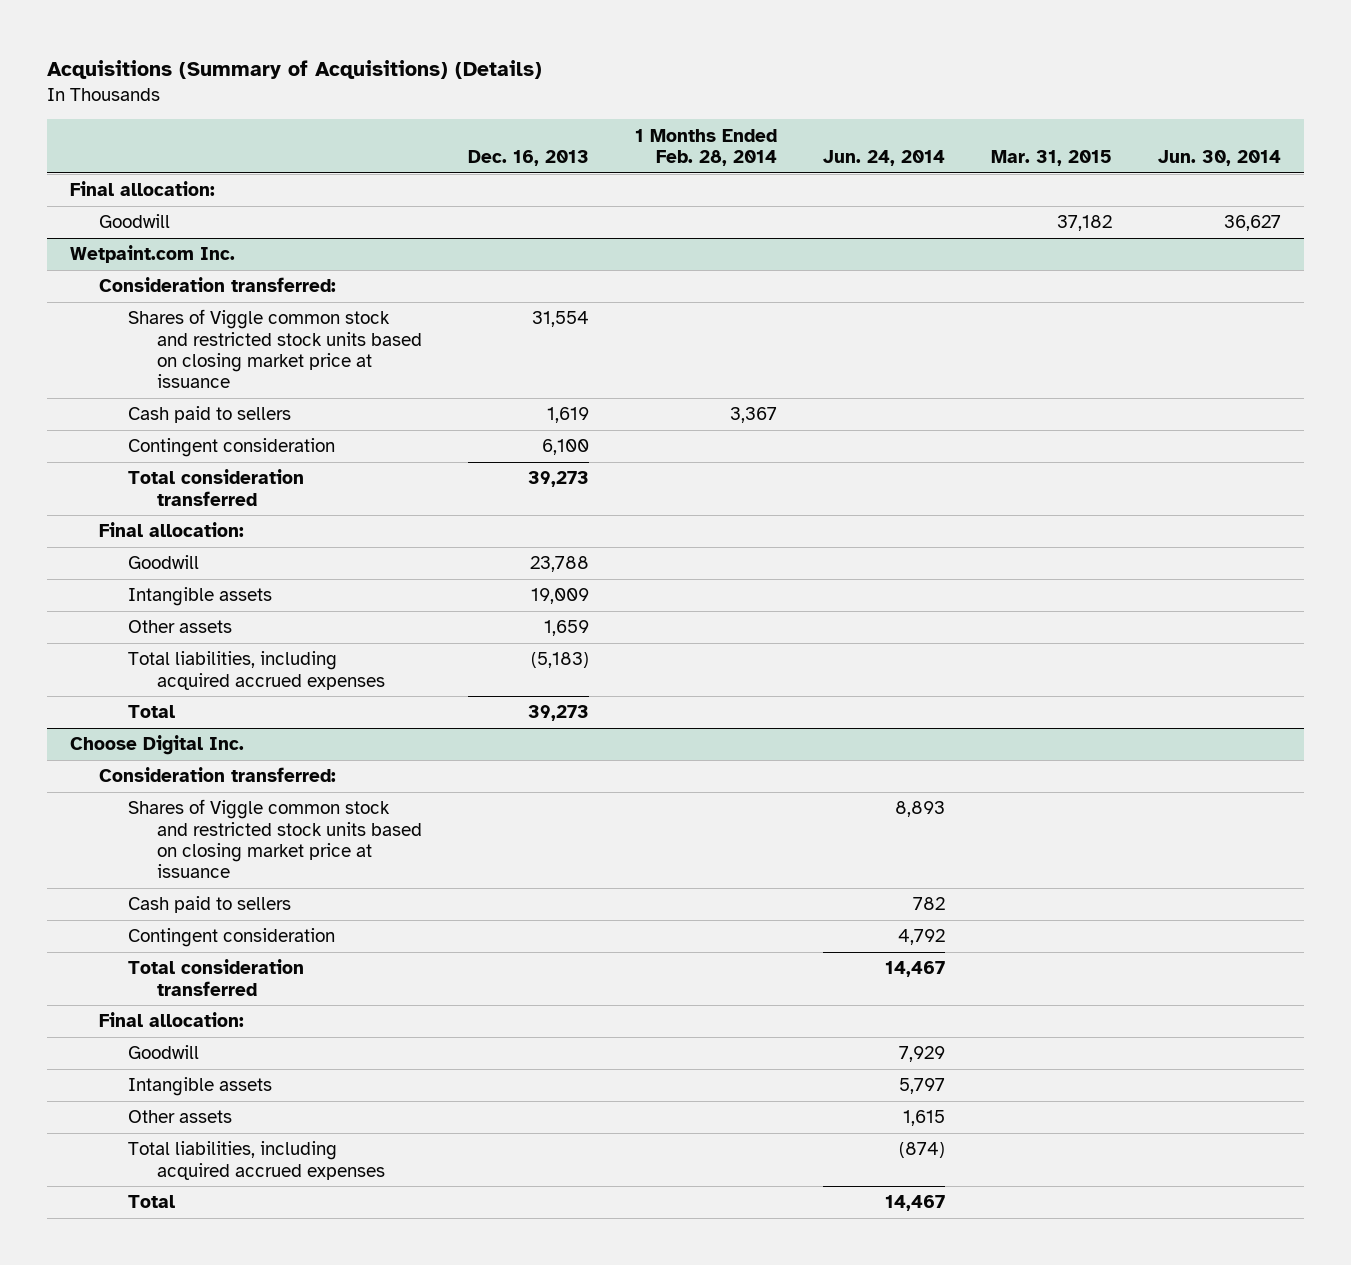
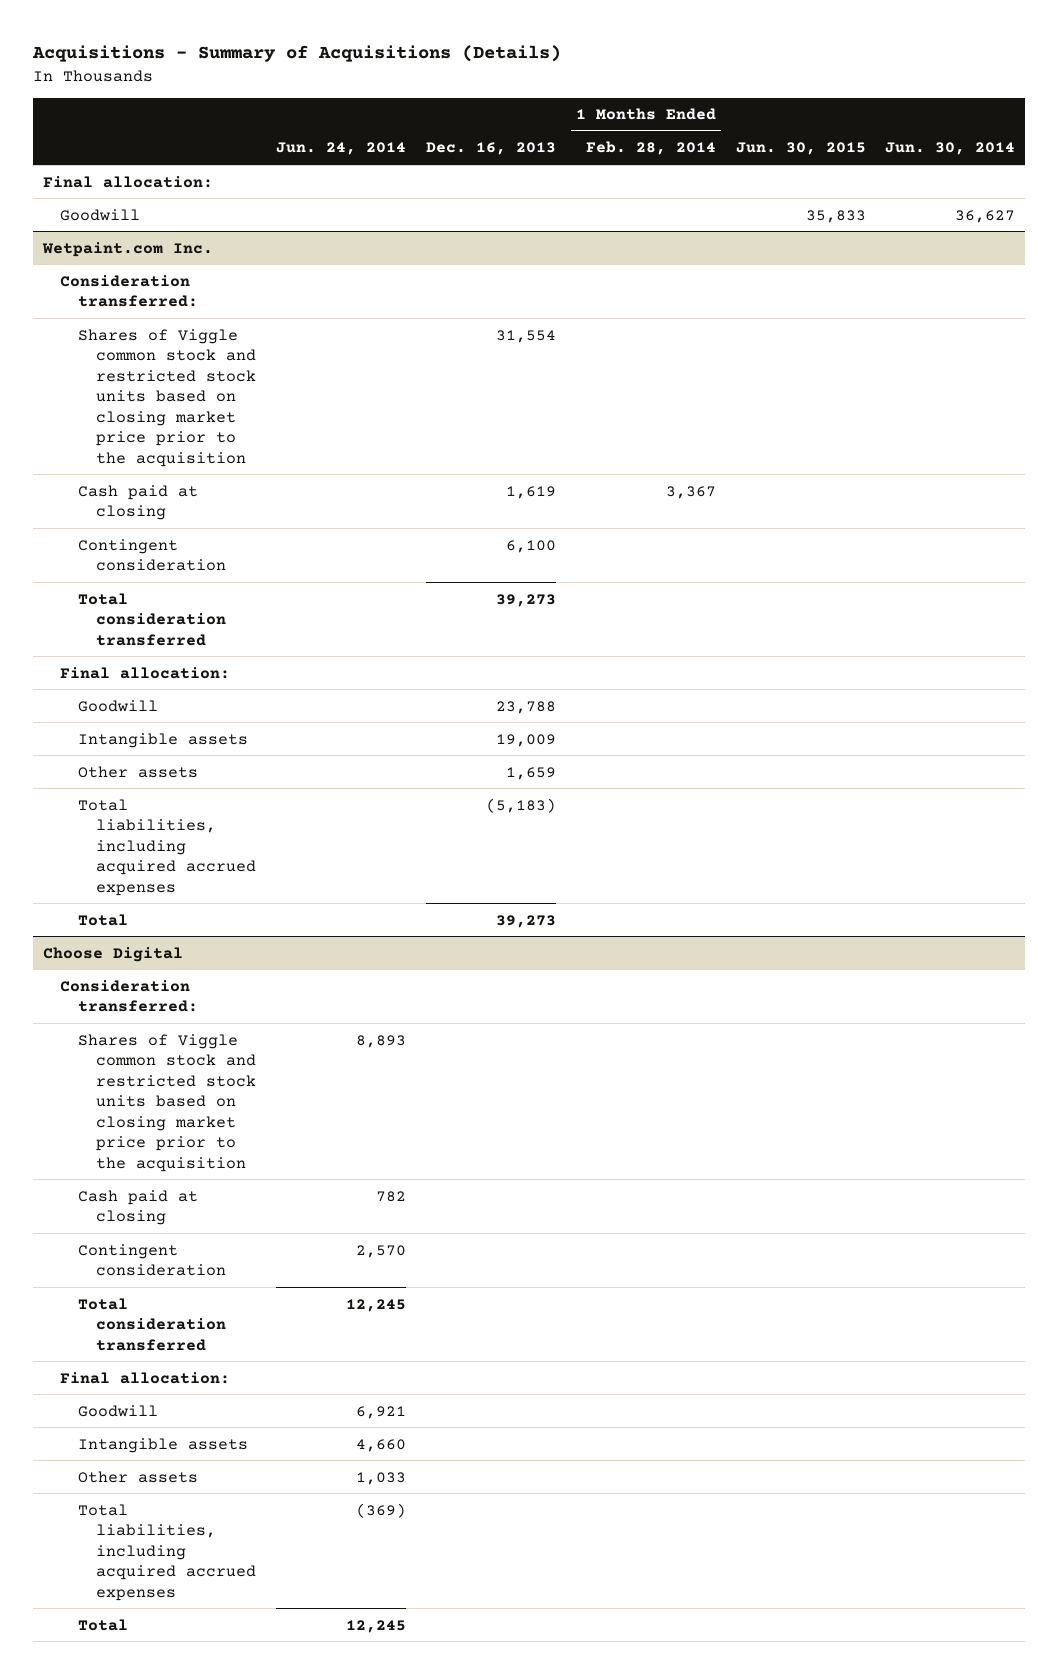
[47,60,543,80] Acquisitions (Summary of Acquisitions) (Details) -> [31,45,561,63] Acquisitions - Summary of Acquisitions (Details)
[990,150,1112,167] Mar. 31, 2015 -> none
none -> [735,142,866,156] Jun. 30, 2015
[128,309,422,389] Shares of Viggle common stock and restricted stock units based on closing market price at issuance -> [78,328,257,467] Shares of Viggle common stock and restricted stock units based on closing market price prior to the acquisition
[128,406,292,424] Cash paid to sellers -> [78,484,199,521] Cash paid at closing
[70,735,245,756] Choose Digital Inc. -> [42,946,183,962] Choose Digital
[128,799,422,879] Shares of Viggle common stock and restricted stock units based on closing market price at issuance -> [78,1033,257,1172] Shares of Viggle common stock and restricted stock units based on closing market price prior to the acquisition
[128,896,292,914] Cash paid to sellers -> [78,1189,199,1226] Cash paid at closing
[897,929,945,946] 4,792 -> [356,1244,407,1258] 2,570
[884,961,945,978] 14,467 -> [346,1298,407,1312] 12,245
[898,1046,945,1063] 7,929 -> [356,1405,407,1419] 6,921
[898,1078,945,1095] 5,797 -> [356,1438,407,1452] 4,660
[902,1110,945,1127] 1,615 -> [356,1471,407,1485] 1,033
[898,1142,945,1159] (874) -> [356,1502,407,1518] (369)
[884,1195,945,1212] 14,467 -> [346,1619,407,1633] 12,245

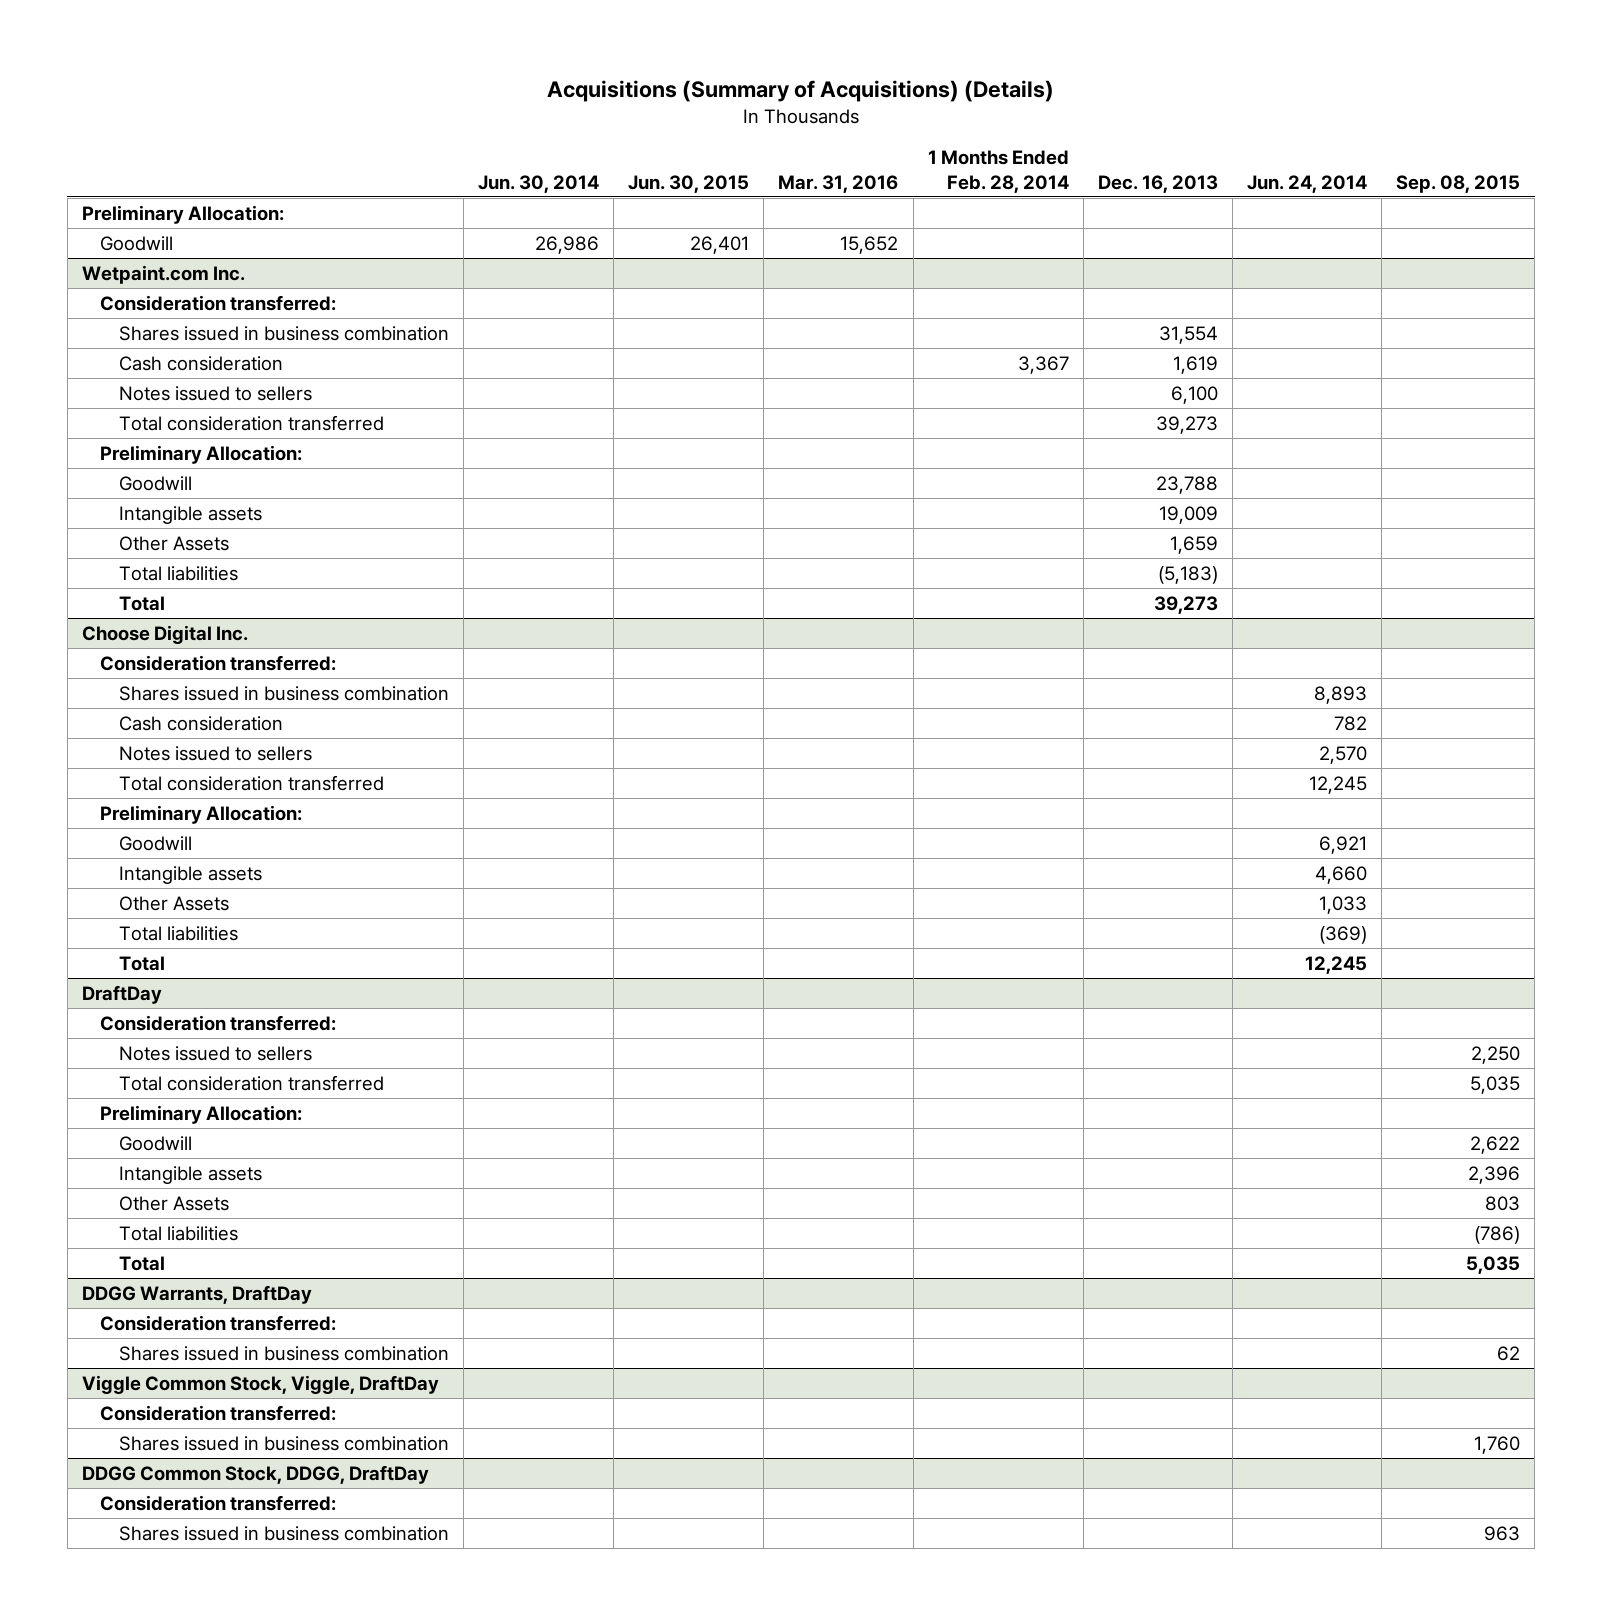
[31,45,561,63] Acquisitions - Summary of Acquisitions (Details) -> [546,79,1054,102] Acquisitions (Summary of Acquisitions) (Details)
none -> [778,174,899,193] Mar. 31, 2016
none -> [1396,174,1521,193] Sep. 08, 2015
[42,175,213,188] Final allocation: -> none
none -> [81,204,284,224] Preliminary Allocation:
[805,209,866,223] 35,833 -> [690,235,750,254] 26,401
[955,209,1016,223] 36,627 -> [535,235,600,254] 26,986
[78,328,257,467] Shares of Viggle common stock and restricted stock units based on closing market price prior to the acquisition -> [118,325,449,341] Shares issued in business combination
[78,484,199,521] Cash paid at closing -> [118,355,283,371] Cash consideration
[78,538,227,572] Contingent consideration -> [118,385,312,401] Notes issued to sellers
[60,666,231,679] Final allocation: -> none
none -> [100,444,303,464] Preliminary Allocation:
[78,765,199,778] Other assets -> [118,535,229,551] Other Assets
[78,798,257,896] Total liabilities, including acquired accrued expenses -> [118,565,238,581] Total liabilities
[42,946,183,962] Choose Digital -> [81,624,248,644] Choose Digital Inc.
[78,1033,257,1172] Shares of Viggle common stock and restricted stock units based on closing market price prior to the acquisition -> [118,685,449,701] Shares issued in business combination
[78,1189,199,1226] Cash paid at closing -> [118,715,283,731] Cash consideration
[78,1243,227,1277] Contingent consideration -> [118,745,312,761] Notes issued to sellers
[60,1371,231,1384] Final allocation: -> none
none -> [100,804,303,824] Preliminary Allocation:
[78,1470,199,1483] Other assets -> [118,895,229,911] Other Assets
[78,1503,257,1601] Total liabilities, including acquired accrued expenses -> [118,925,238,941] Total liabilities
none -> [81,984,162,1004] DraftDay
none -> [100,1014,337,1031] Consideration transferred:
none -> [118,1045,312,1061] Notes issued to sellers
none -> [118,1074,384,1091] Total consideration transferred
none -> [100,1104,303,1124] Preliminary Allocation:
none -> [118,1135,192,1151] Goodwill
none -> [118,1165,262,1184] Intangible assets
none -> [118,1195,229,1211] Other Assets
none -> [118,1225,238,1241] Total liabilities
none -> [118,1255,165,1271] Total
none -> [81,1284,312,1304] DDGG Warrants, DraftDay
none -> [100,1314,337,1331] Consideration transferred:
none -> [118,1345,449,1361] Shares issued in business combination
none -> [81,1374,439,1394] Viggle Common Stock, Viggle, DraftDay
none -> [100,1404,337,1421] Consideration transferred:
none -> [118,1435,449,1451] Shares issued in business combination
none -> [81,1464,429,1484] DDGG Common Stock, DDGG, DraftDay
none -> [100,1494,337,1511] Consideration transferred:
none -> [118,1525,449,1541] Shares issued in business combination

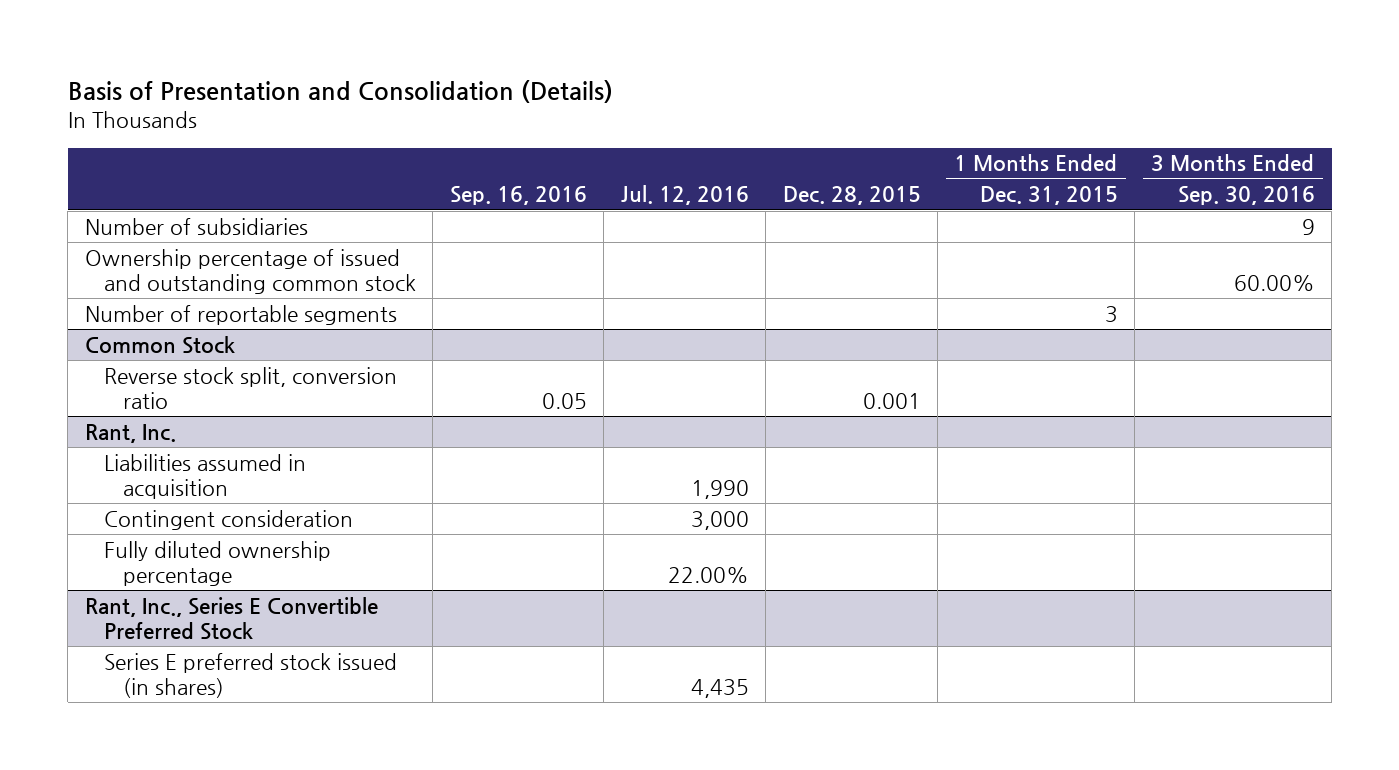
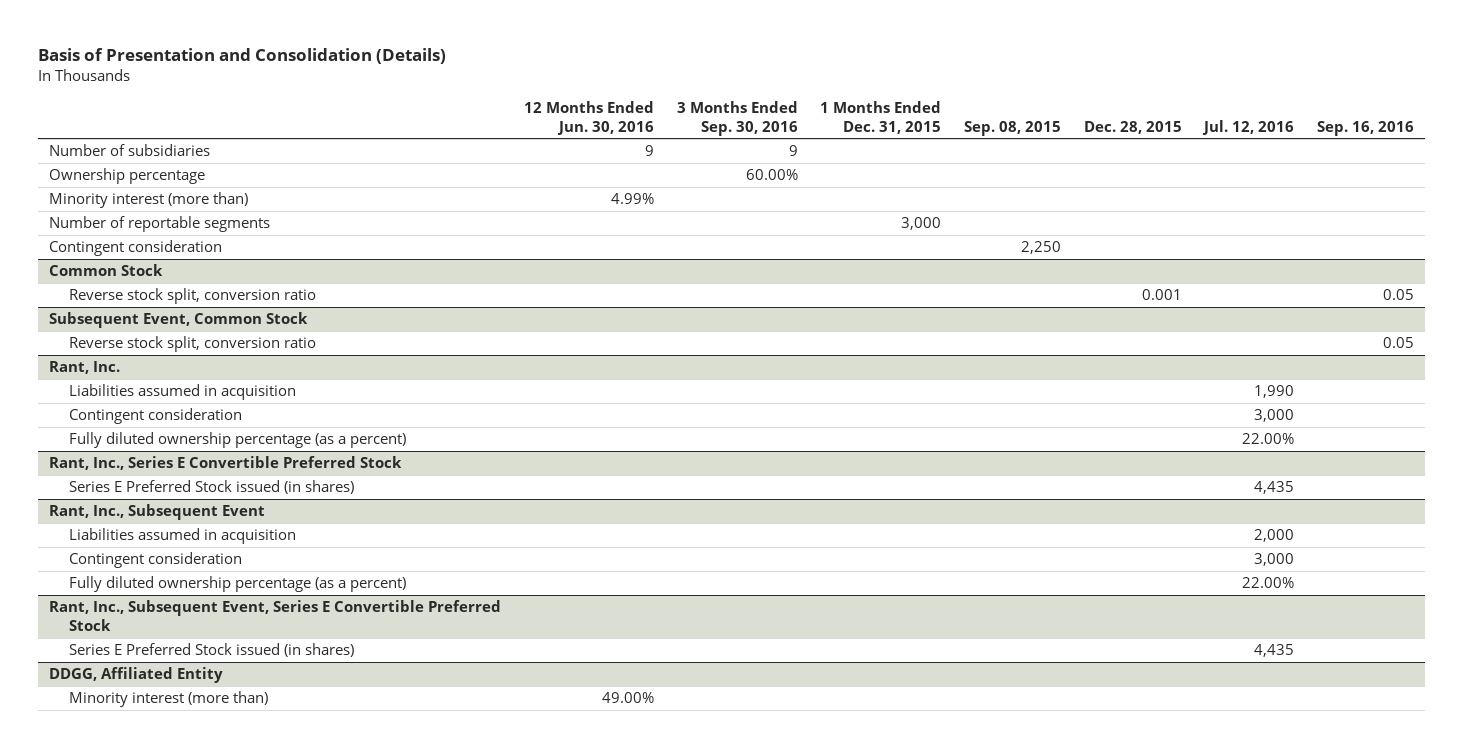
none -> [524,100,655,135] 12 Months Ended Jun. 30, 2016
none -> [963,120,1061,136] Sep. 08, 2015
[84,248,416,294] Ownership percentage of issued and outstanding common stock -> [49,168,206,185] Ownership percentage
none -> [49,192,249,209] Minority interest (more than)
[1104,305,1118,323] 3 -> [901,217,942,231] 3,000
none -> [49,240,223,257] Contingent consideration
none -> [49,312,309,329] Subsequent Event, Common Stock
none -> [68,336,316,353] Reverse stock split, conversion ratio
[103,540,331,586] Fully diluted ownership percentage -> [68,432,406,449] Fully diluted ownership percentage (as a percent)
[103,652,397,698] Series E preferred stock issued (in shares) -> [68,480,354,495] Series E Preferred Stock issued (in shares)
none -> [49,504,266,521] Rant, Inc., Subsequent Event
none -> [68,528,296,545] Liabilities assumed in acquisition
none -> [68,552,242,569] Contingent consideration
none -> [68,576,406,593] Fully diluted ownership percentage (as a percent)
none -> [49,600,502,631] Rant, Inc., Subsequent Event, Series E Convertible Preferred Stock
none -> [68,643,354,658] Series E Preferred Stock issued (in shares)
none -> [49,667,224,684] DDGG, Affiliated Entity
none -> [68,691,268,708] Minority interest (more than)

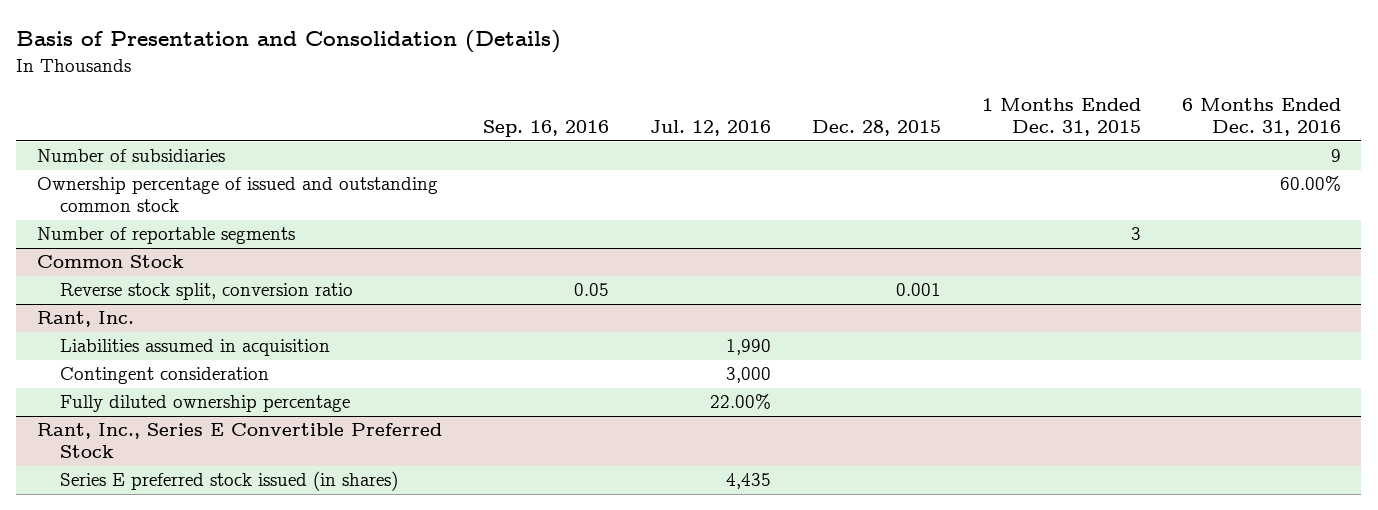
[524,100,655,135] 12 Months Ended Jun. 30, 2016 -> none
[676,100,798,136] 3 Months Ended Sep. 30, 2016 -> none
[963,120,1061,136] Sep. 08, 2015 -> none
none -> [1181,98,1341,137] 6 Months Ended Dec. 31, 2016
[49,192,249,209] Minority interest (more than) -> none
[49,240,223,257] Contingent consideration -> none
[49,168,206,185] Ownership percentage -> [36,177,438,213] Ownership percentage of issued and outstanding common stock
[901,217,942,231] 3,000 -> [1130,227,1141,241] 3
[49,312,309,329] Subsequent Event, Common Stock -> none
[68,336,316,353] Reverse stock split, conversion ratio -> none
[68,432,406,449] Fully diluted ownership percentage (as a percent) -> [60,395,351,413] Fully diluted ownership percentage
[49,504,266,521] Rant, Inc., Subsequent Event -> none
[68,528,296,545] Liabilities assumed in acquisition -> none
[68,552,242,569] Contingent consideration -> none
[68,576,406,593] Fully diluted ownership percentage (as a percent) -> none
[49,600,502,631] Rant, Inc., Subsequent Event, Series E Convertible Preferred Stock -> none
[68,643,354,658] Series E Preferred Stock issued (in shares) -> none
[49,667,224,684] DDGG, Affiliated Entity -> none
[68,691,268,708] Minority interest (more than) -> none
[68,480,354,495] Series E Preferred Stock issued (in shares) -> [60,471,399,492] Series E preferred stock issued (in shares)

